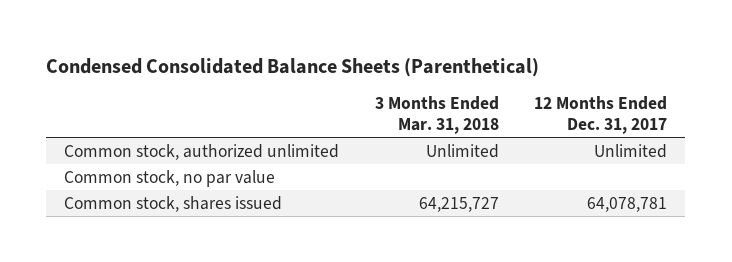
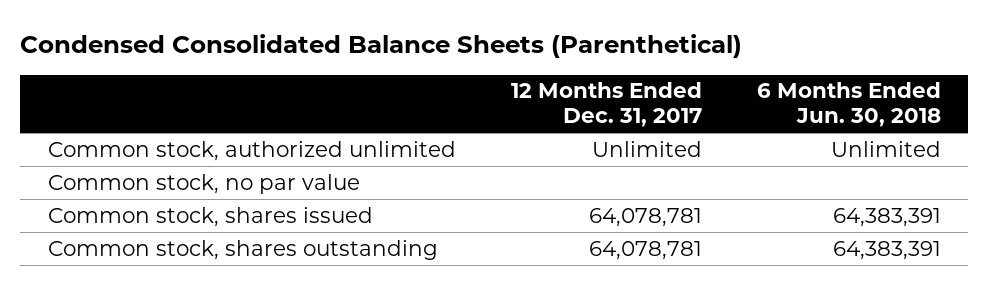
[374,96,499,134] 3 Months Ended Mar. 31, 2018 -> none
none -> [756,82,941,128] 6 Months Ended Jun. 30, 2018
none -> [47,239,438,260] Common stock, shares outstanding

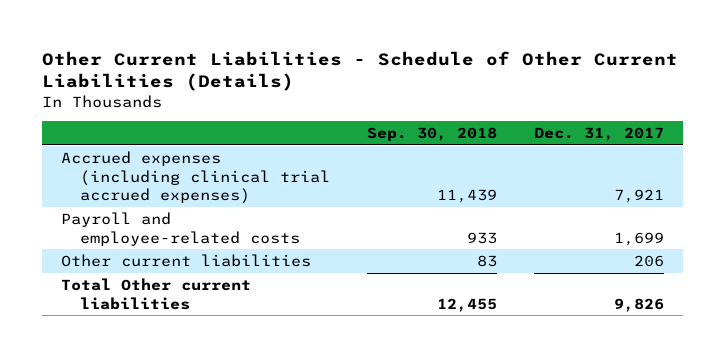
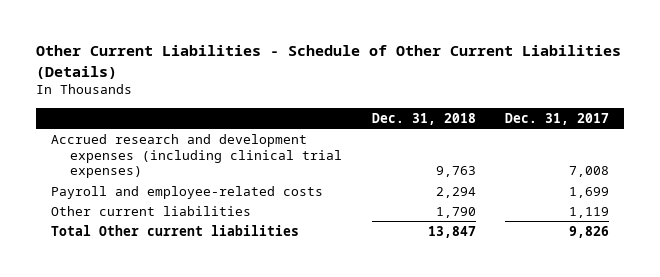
[367,126,498,141] Sep. 30, 2018 -> none
none -> [371,112,476,125] Dec. 31, 2018
[60,150,331,205] Accrued expenses (including clinical trial accrued expenses) -> [50,133,342,179] Accrued research and development expenses (including clinical trial expenses)
[614,189,665,204] 7,921 -> [569,166,610,178] 7,008
[634,254,665,267] 206 -> [569,206,610,218] 1,119

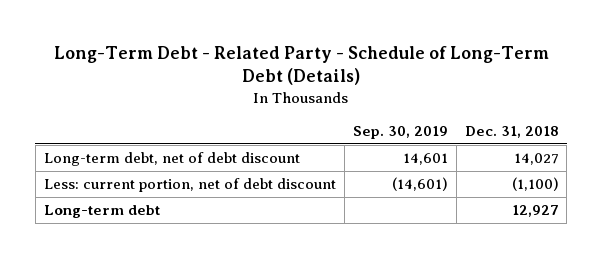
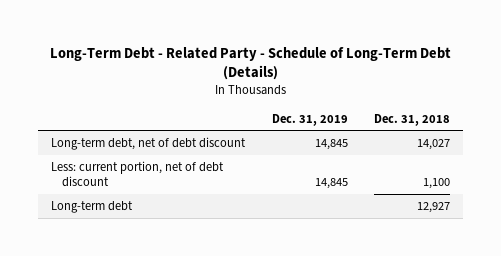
[352,126,448,140] Sep. 30, 2019 -> none
none -> [271,113,348,126] Dec. 31, 2019
[511,177,559,192] (1,100) -> [422,178,450,190] 1,100

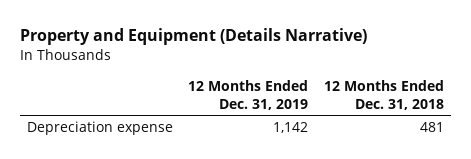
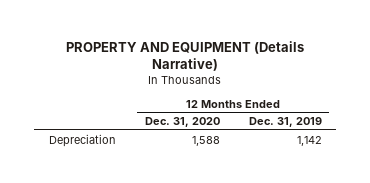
[19,28,367,46] Property and Equipment (Details Narrative) -> [66,40,305,71] PROPERTY AND EQUIPMENT (Details Narrative)
[323,79,444,110] 12 Months Ended Dec. 31, 2018 -> none
none -> [144,117,220,128] Dec. 31, 2020
[27,121,174,136] Depreciation expense -> [48,133,116,147] Depreciation

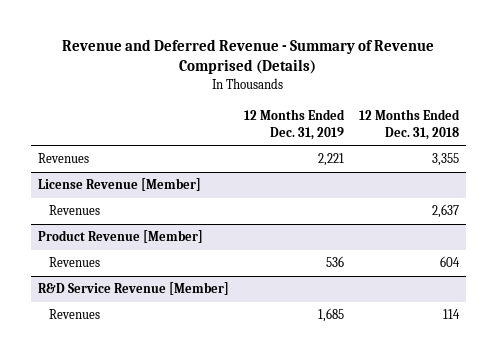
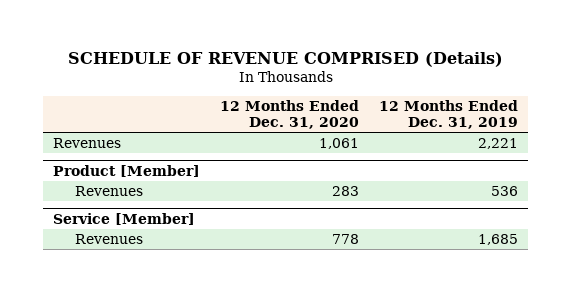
[62,38,435,75] Revenue and Deferred Revenue - Summary of Revenue Comprised (Details) -> [67,52,503,68] SCHEDULE OF REVENUE COMPRISED (Details)
[358,108,460,140] 12 Months Ended Dec. 31, 2018 -> none
none -> [220,100,360,129] 12 Months Ended Dec. 31, 2020
[37,178,201,192] License Revenue [Member] -> none
[48,205,100,216] Revenues -> none
[37,230,203,244] Product Revenue [Member] -> [53,164,201,177] Product [Member]
[37,282,229,296] R&D Service Revenue [Member] -> [53,212,196,225] Service [Member]

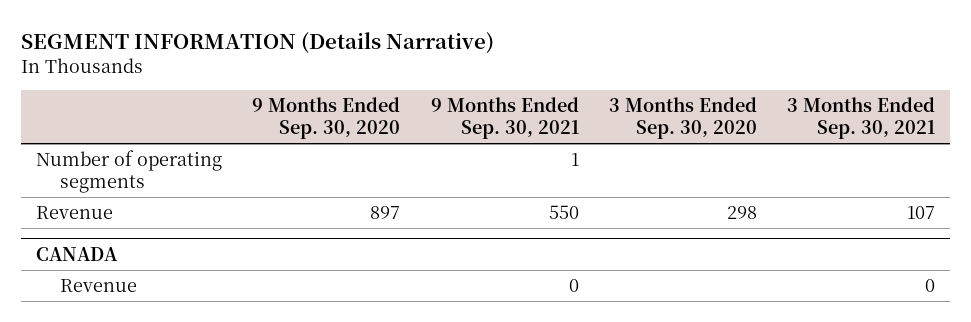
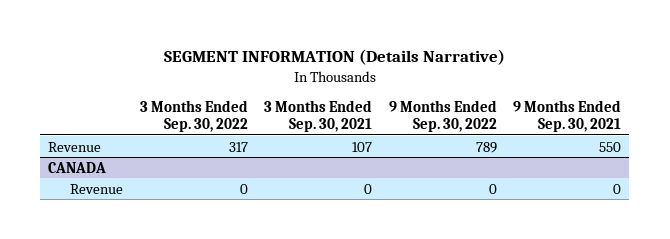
[252,97,401,140] 9 Months Ended Sep. 30, 2020 -> none
[608,97,757,140] 3 Months Ended Sep. 30, 2020 -> none
none -> [139,99,248,133] 3 Months Ended Sep. 30, 2022
none -> [388,99,497,133] 9 Months Ended Sep. 30, 2022
[36,150,223,193] Number of operating segments -> none

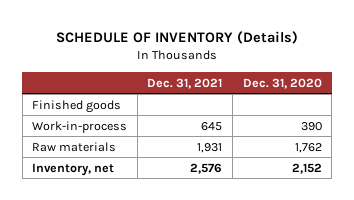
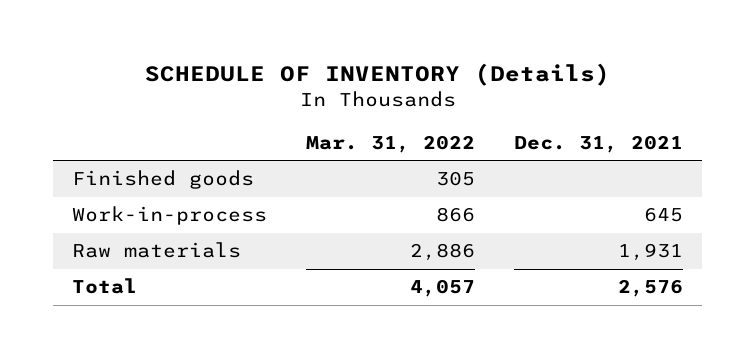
[242,77,322,89] Dec. 31, 2020 -> none
none -> [306,134,476,153] Mar. 31, 2022
[32,162,115,176] Inventory, net -> [72,278,138,295] Total

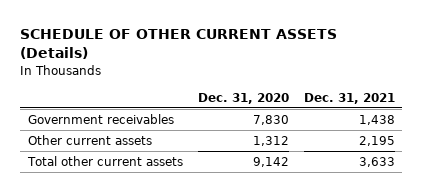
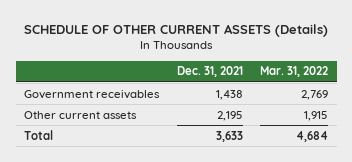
[197,92,289,104] Dec. 31, 2020 -> none
none -> [259,66,328,78] Mar. 31, 2022
[26,155,183,166] Total other current assets -> [24,129,54,140] Total

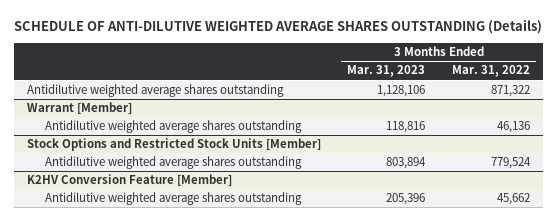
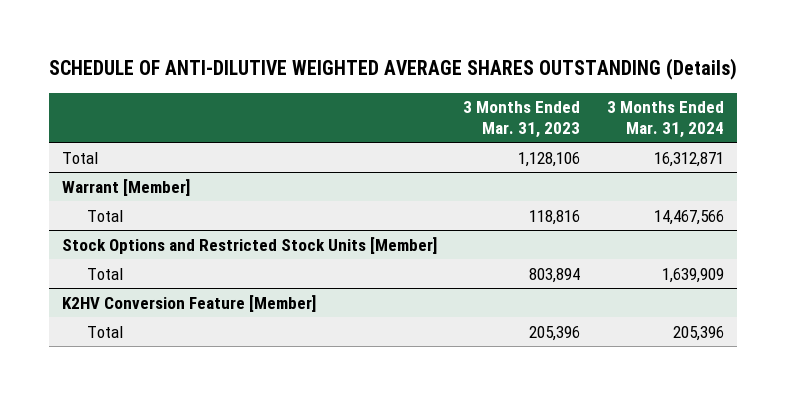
[451,65,530,78] Mar. 31, 2022 -> none
none -> [606,101,724,138] 3 Months Ended Mar. 31, 2024
[26,84,284,98] Antidilutive weighted average shares outstanding -> [62,151,99,164] Total
[44,120,302,134] Antidilutive weighted average shares outstanding -> [86,209,123,222] Total
[44,156,302,170] Antidilutive weighted average shares outstanding -> [86,267,123,280] Total
[44,192,302,206] Antidilutive weighted average shares outstanding -> [86,325,123,338] Total

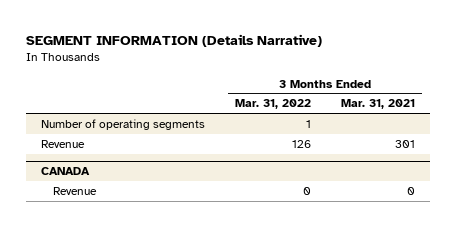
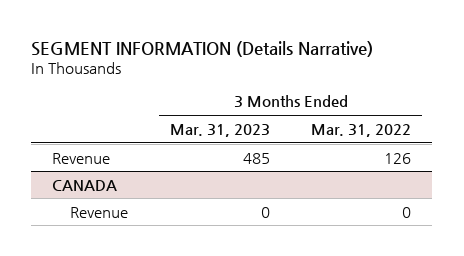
[340,99,415,110] Mar. 31, 2021 -> none
none -> [169,123,270,137] Mar. 31, 2023
[41,118,206,130] Number of operating segments -> none

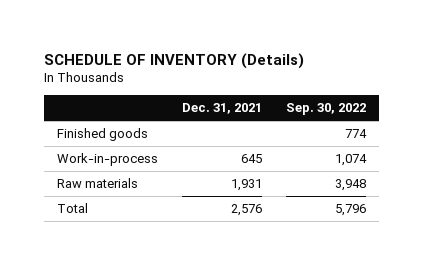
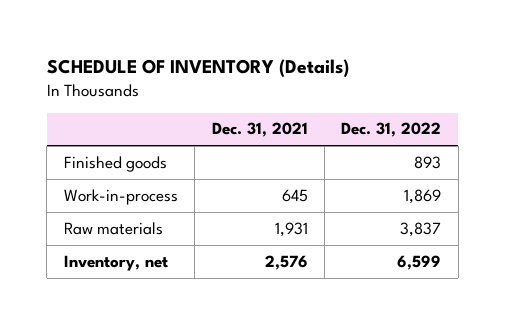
[286,103,367,116] Sep. 30, 2022 -> none
none -> [341,122,442,138] Dec. 31, 2022
[56,203,88,214] Total -> [63,254,168,271] Inventory, net

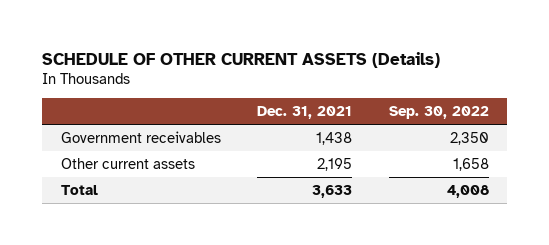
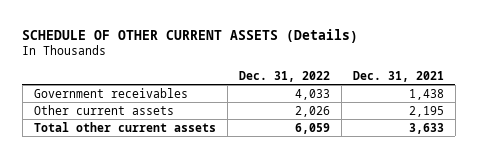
[388,106,489,120] Sep. 30, 2022 -> none
none -> [238,70,330,82] Dec. 31, 2022
[60,184,98,195] Total -> [33,121,216,132] Total other current assets

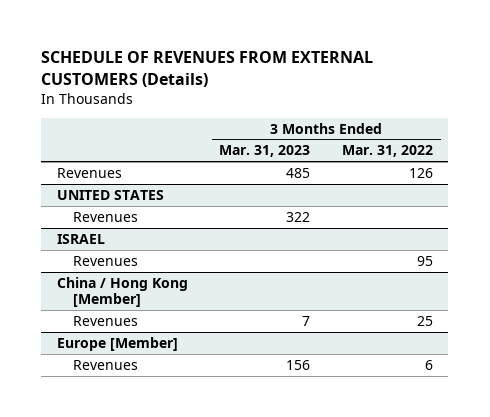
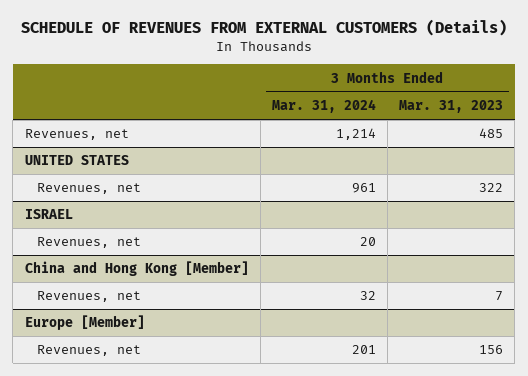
[341,145,433,158] Mar. 31, 2022 -> none
none -> [271,99,376,114] Mar. 31, 2024
[57,167,123,178] Revenues -> [24,129,129,141] Revenues, net
[72,211,138,222] Revenues -> [36,183,141,195] Revenues, net
[72,255,138,266] Revenues -> [36,237,141,249] Revenues, net
[57,276,189,308] China / Hong Kong [Member] -> [24,261,249,277] China and Hong Kong [Member]
[72,315,138,326] Revenues -> [36,291,141,303] Revenues, net
[72,359,138,370] Revenues -> [36,345,141,357] Revenues, net

